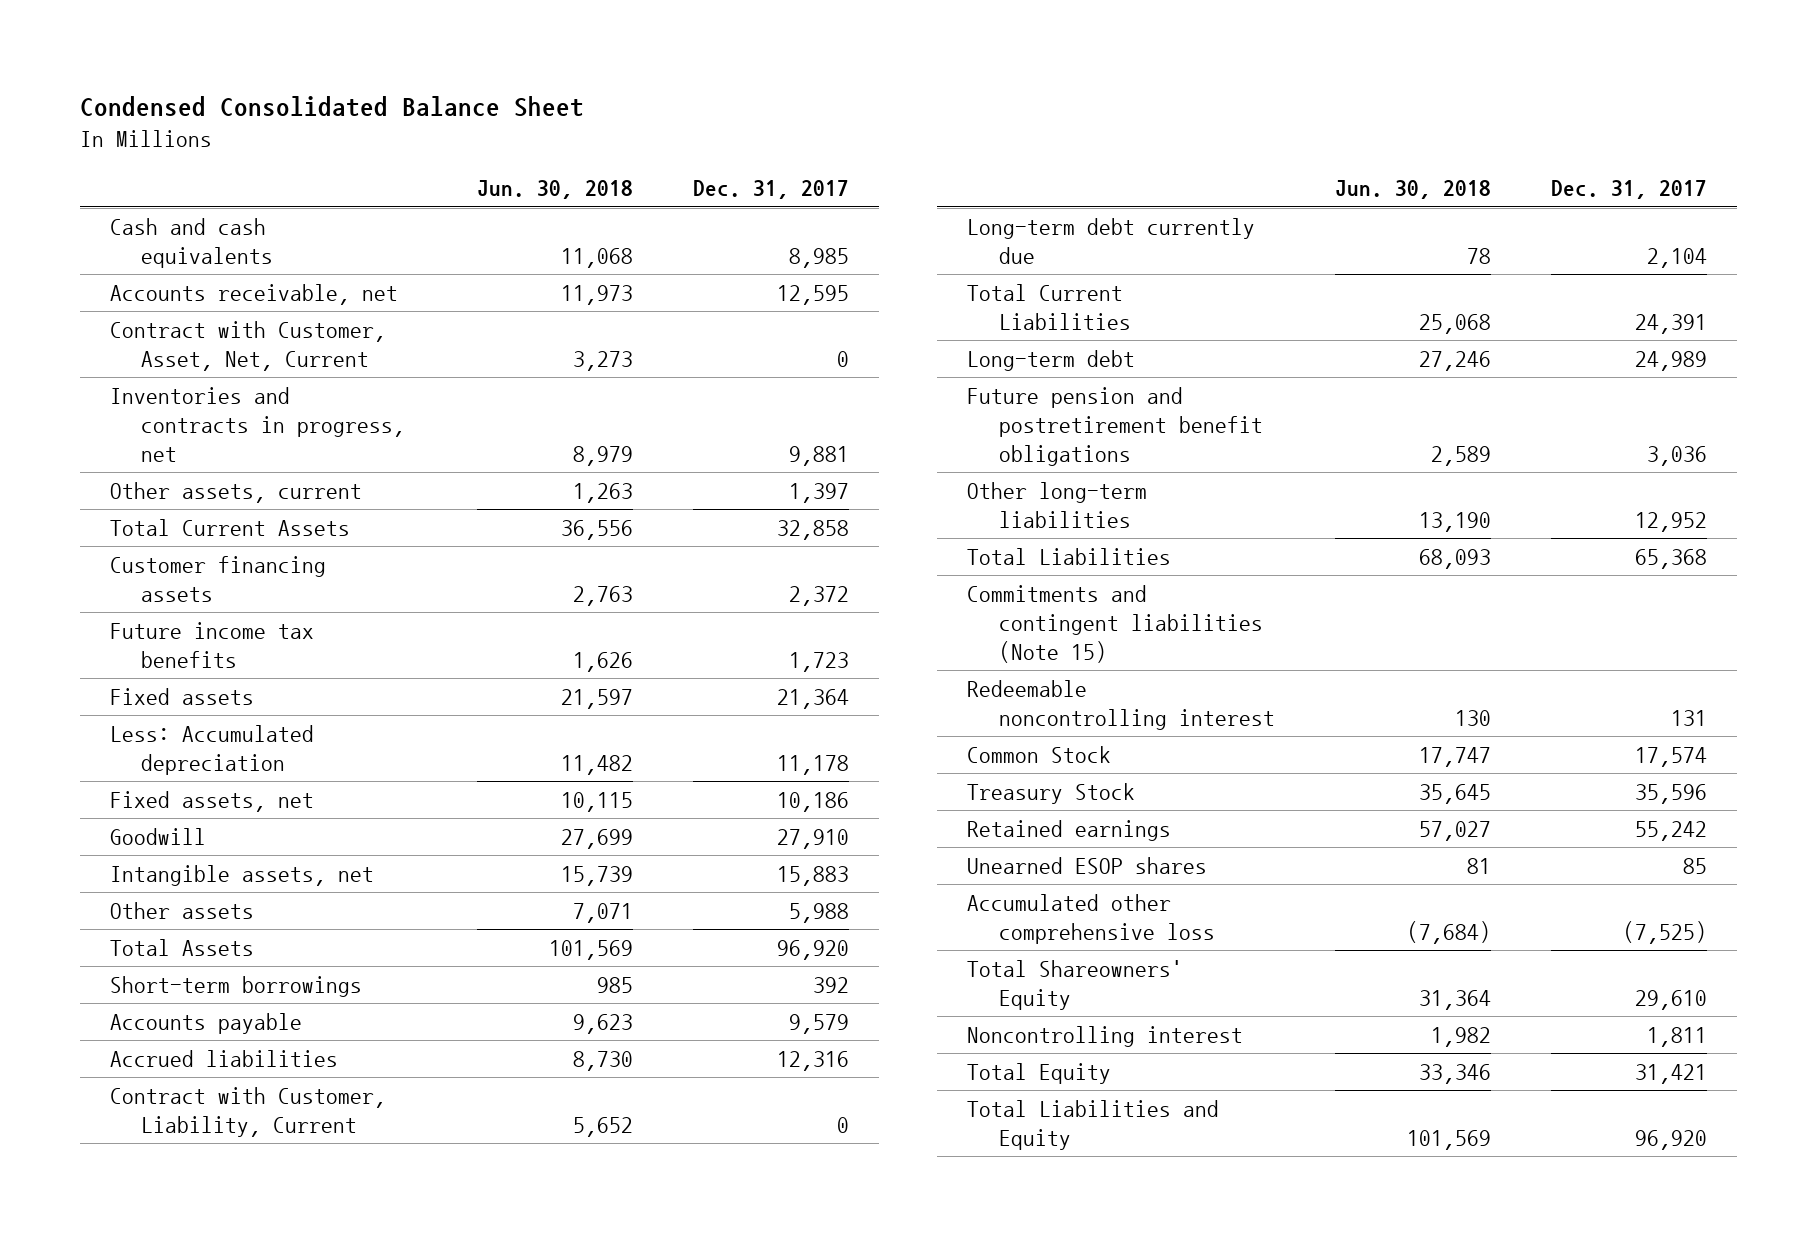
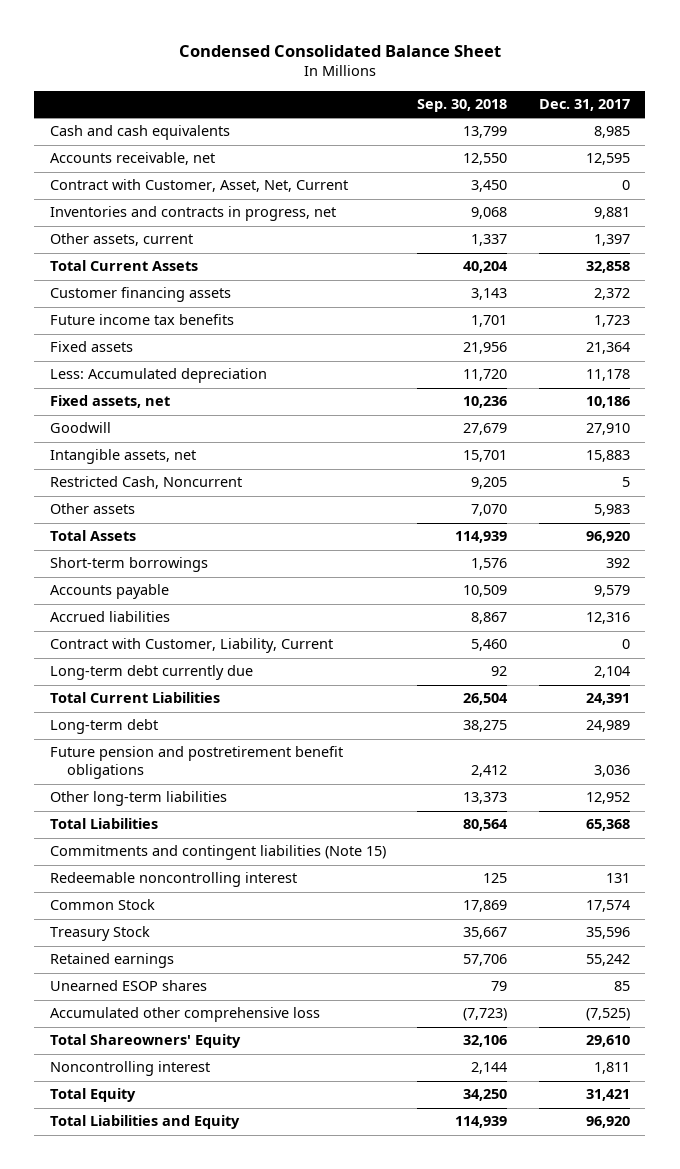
[477,180,634,200] Jun. 30, 2018 -> none
none -> [417,98,508,112] Sep. 30, 2018
none -> [49,476,242,490] Restricted Cash, Noncurrent
[789,902,850,923] 5,988 -> [593,504,630,517] 5,983

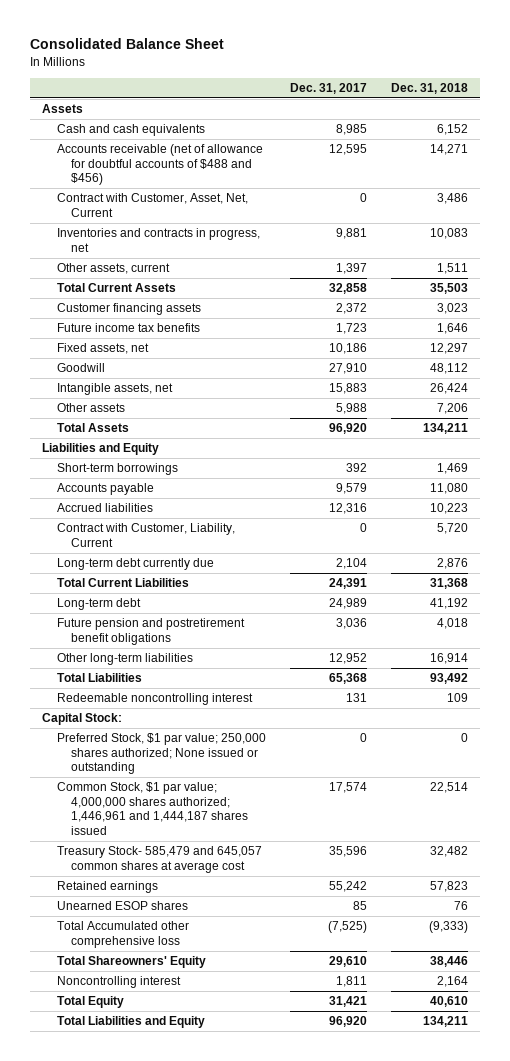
[178,44,501,57] Condensed Consolidated Balance Sheet -> [30,38,225,50] Consolidated Balance Sheet
[417,98,508,112] Sep. 30, 2018 -> none
none -> [390,83,468,95] Dec. 31, 2018
none -> [42,104,84,114] Assets
[49,152,215,166] Accounts receivable, net -> [56,144,263,186] Accounts receivable (net of allowance for doubtful accounts of $488 and $456)
[49,341,133,353] Fixed assets -> none
[49,368,267,384] Less: Accumulated depreciation -> none
[49,476,242,490] Restricted Cash, Noncurrent -> none
[593,504,630,517] 5,983 -> [335,403,367,415] 5,988
none -> [42,443,160,456] Liabilities and Equity
[49,845,386,861] Commitments and contingent liabilities (Note 15) -> none
none -> [42,713,123,726] Capital Stock:
none -> [56,733,266,775] Preferred Stock, $1 par value; 250,000 shares authorized; None issued or outstanding
[49,899,155,911] Common Stock -> [56,782,249,835] Common Stock, $1 par value; 4,000,000 shares authorized; 1,446,961 and 1,444,187 shares issued
[49,926,150,942] Treasury Stock -> [56,846,262,873] Treasury Stock- 585,479 and 645,057 common shares at average cost
[49,1007,320,1023] Accumulated other comprehensive loss -> [56,921,189,948] Total Accumulated other comprehensive loss

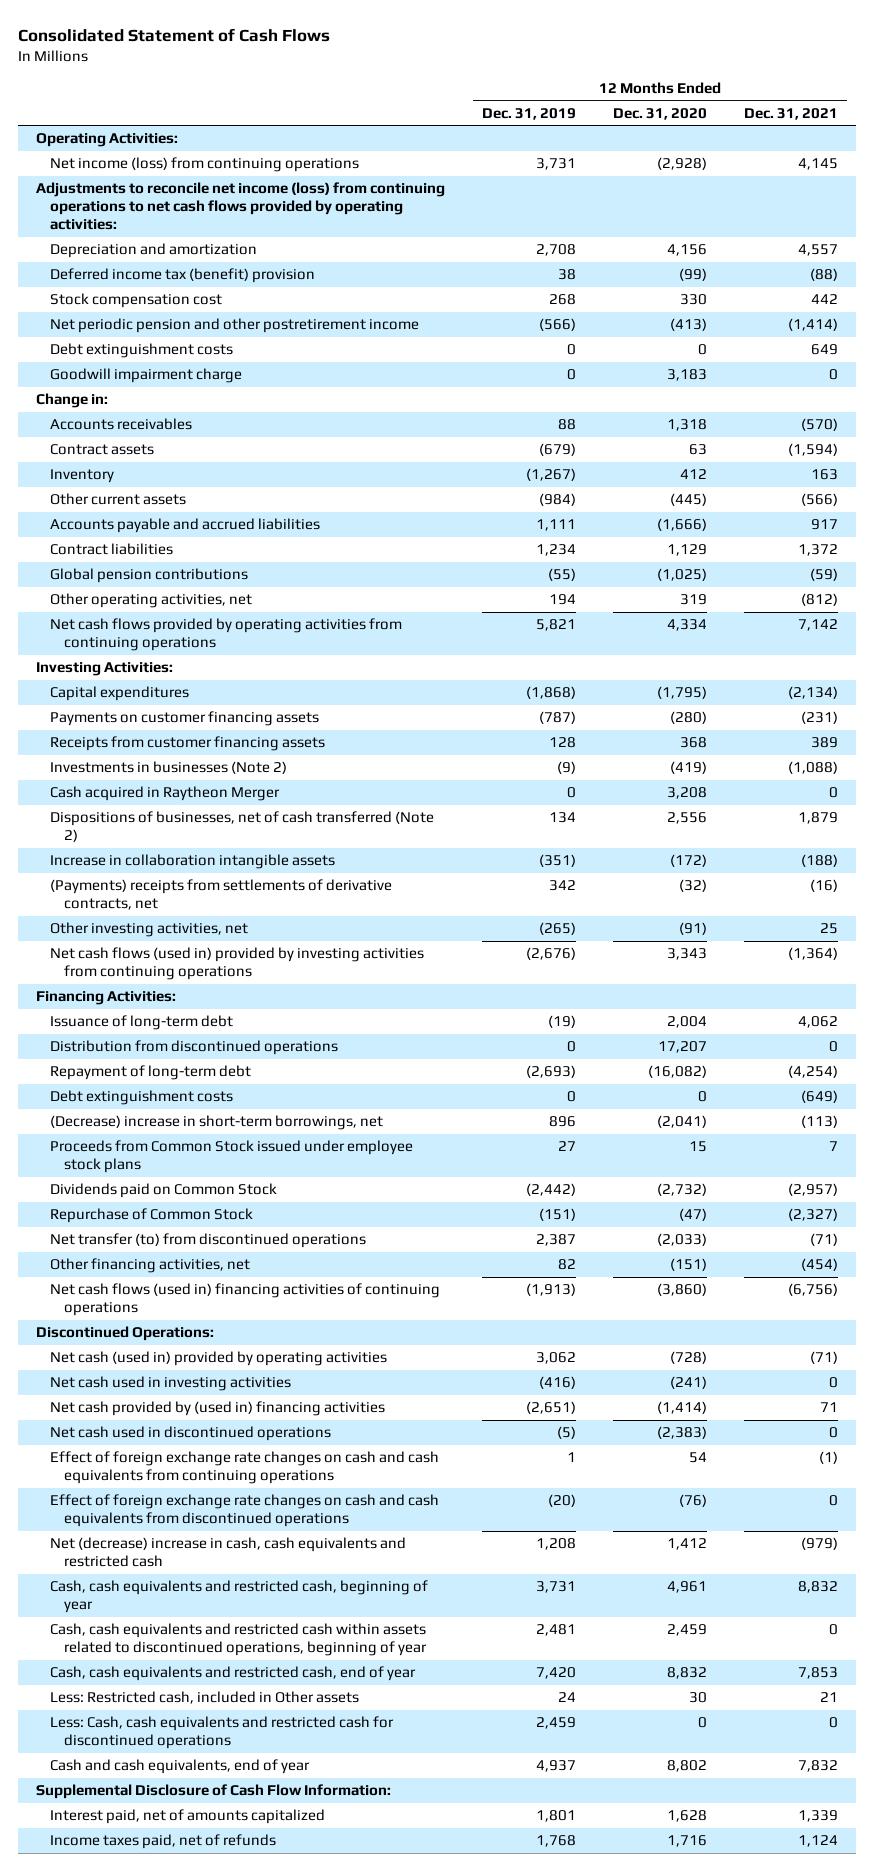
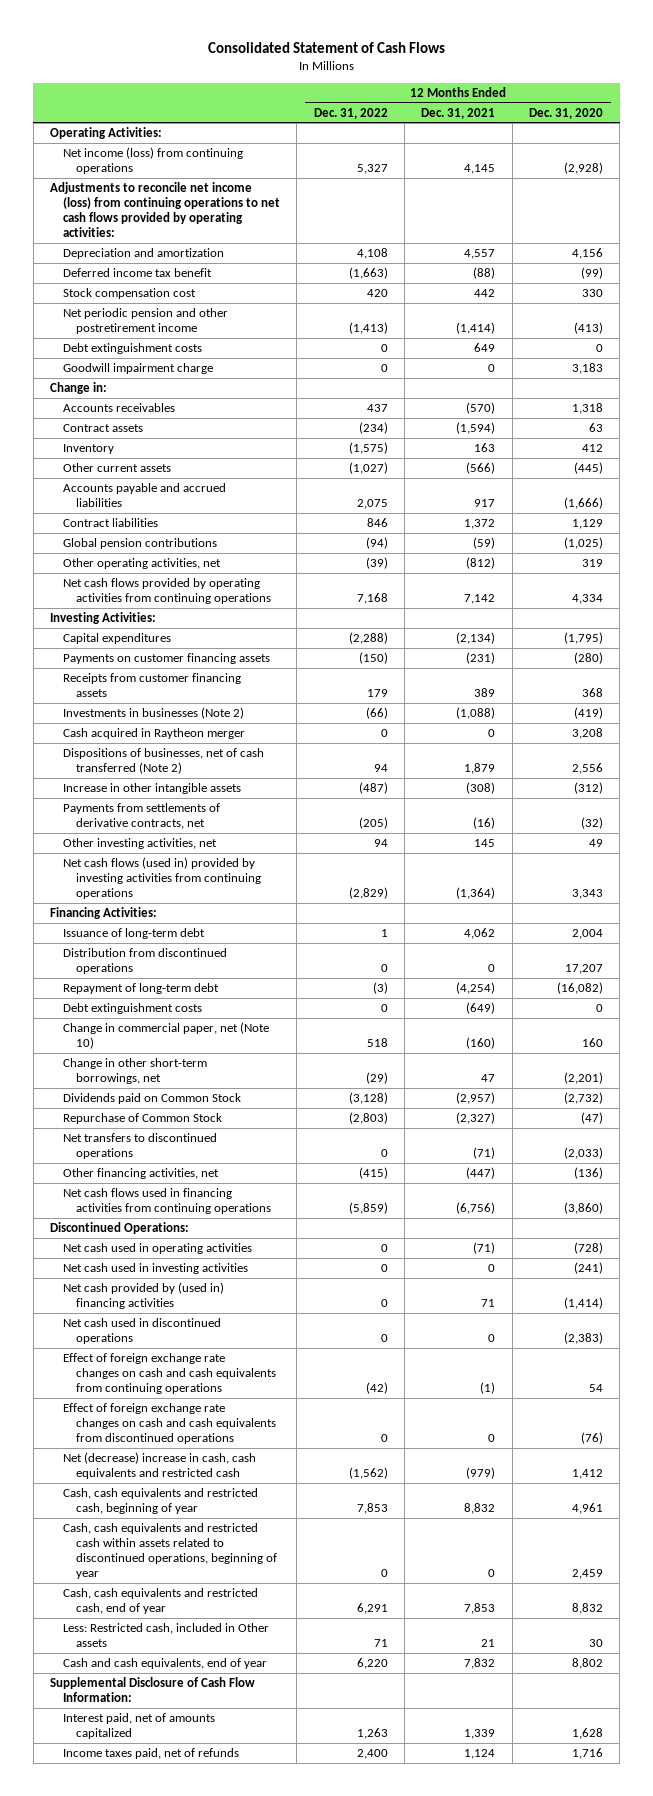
[482,107,577,120] Dec. 31, 2019 -> none
none -> [313,107,388,119] Dec. 31, 2022
[50,268,316,284] Deferred income tax (benefit) provision -> [63,268,213,278] Deferred income tax benefit
[50,786,281,802] Cash acquired in Raytheon Merger -> [63,728,246,740] Cash acquired in Raytheon merger
[50,854,336,870] Increase in collaboration intangible assets -> [63,783,242,795] Increase in other intangible assets
[670,854,708,868] (172) -> [574,782,604,795] (312)
[800,854,838,868] (188) -> [466,782,496,795] (308)
[50,879,393,911] (Payments) receipts from settlements of derivative contracts, net -> [63,803,221,829] Payments from settlements of derivative contracts, net
[679,922,708,936] (91) -> [589,839,604,848] 49
[819,923,838,935] 25 -> [474,839,496,848] 145
[50,1140,414,1174] Proceeds from Common Stock issued under employee stock plans -> none
none -> [63,1022,270,1049] Change in commercial paper, net (Note 10)
[50,1115,384,1131] (Decrease) increase in short-term borrowings, net -> [63,1058,208,1084] Change in other short-term borrowings, net
[657,1115,708,1129] (2,041) -> [564,1071,604,1084] (2,201)
[800,1115,838,1129] (113) -> [481,1073,496,1082] 47
[50,1233,367,1249] Net transfer (to) from discontinued operations -> [63,1133,218,1159] Net transfers to discontinued operations
[670,1258,708,1272] (151) -> [574,1167,604,1180] (136)
[800,1258,838,1272] (454) -> [466,1167,496,1180] (447)
[50,1283,441,1317] Net cash flows (used in) financing activities of continuing operations -> [63,1188,271,1214] Net cash flows used in financing activities from continuing operations
[50,1351,388,1367] Net cash (used in) provided by operating activities -> [63,1243,253,1255] Net cash used in operating activities
[50,1716,395,1750] Less: Cash, cash equivalents and restricted cash for discontinued operations -> none

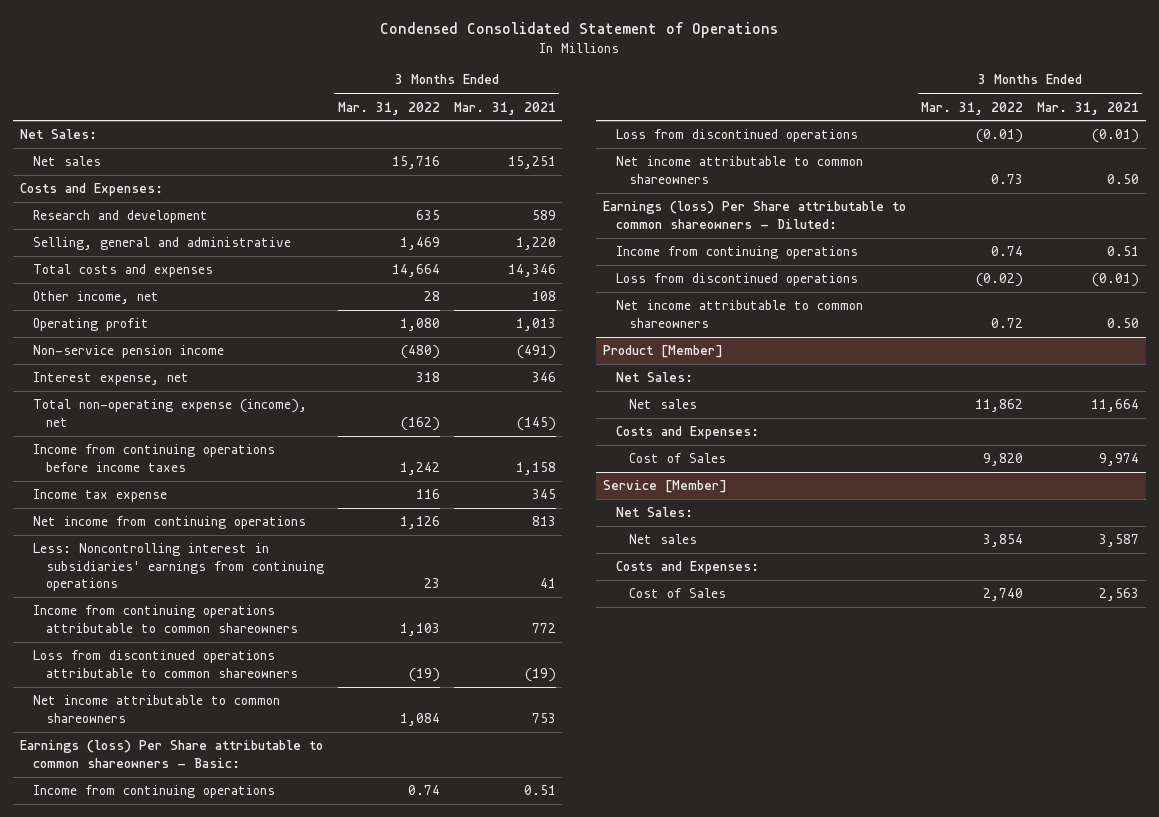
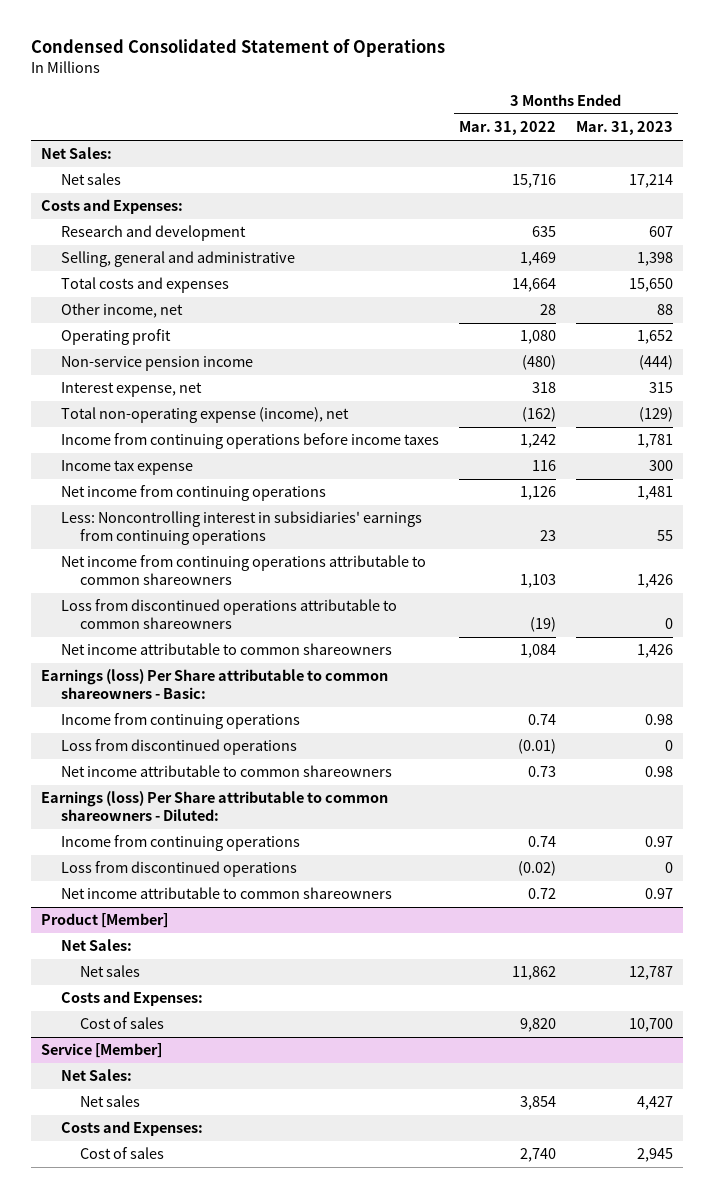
[453,101,556,115] Mar. 31, 2021 -> none
none -> [575,121,673,136] Mar. 31, 2023
[33,605,299,633] Income from continuing operations attributable to common shareowners -> [60,555,426,586] Net income from continuing operations attributable to common shareowners
[629,453,727,464] Cost of Sales -> [80,1017,165,1030] Cost of sales
[629,588,727,599] Cost of Sales -> [80,1147,165,1160] Cost of sales

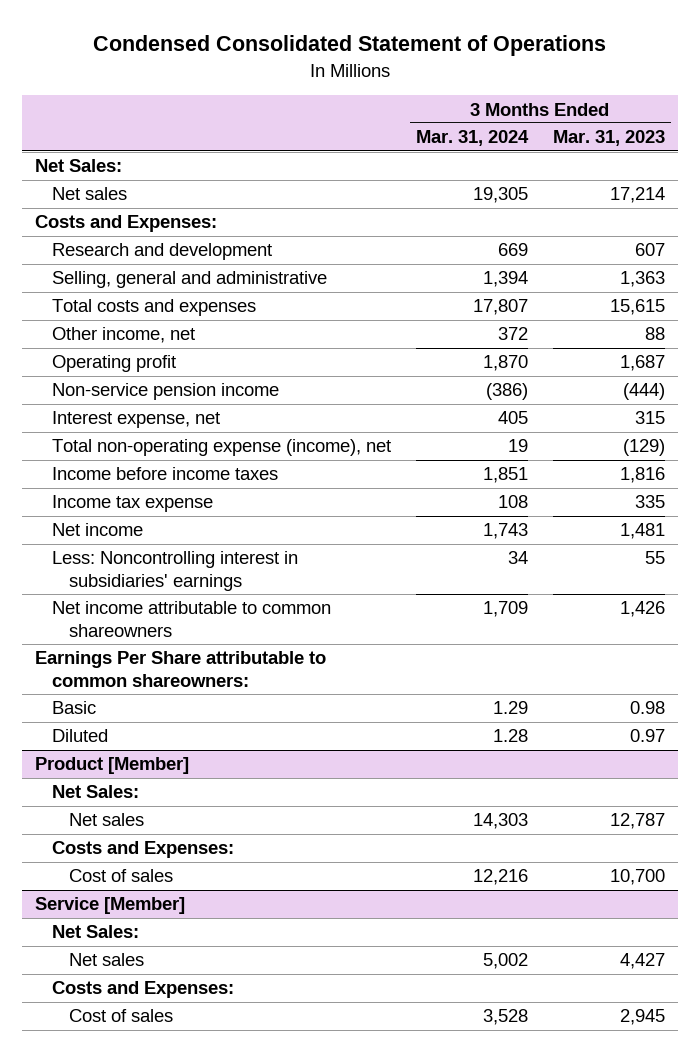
[458,121,556,136] Mar. 31, 2022 -> none
none -> [415,130,529,147] Mar. 31, 2024
[636,252,673,267] 1,398 -> [620,271,666,288] 1,363
[628,278,673,293] 15,650 -> [610,299,666,316] 15,615
[636,330,673,345] 1,652 -> [620,355,666,372] 1,687
[60,555,426,586] Net income from continuing operations attributable to common shareowners -> none
[60,599,397,630] Loss from discontinued operations attributable to common shareowners -> none
[60,433,439,450] Income from continuing operations before income taxes -> [51,467,278,481] Income before income taxes
[636,434,673,449] 1,781 -> [620,467,666,484] 1,816
[648,460,673,472] 300 -> [635,495,666,509] 335
[60,485,326,502] Net income from continuing operations -> [51,523,143,537] Net income
[60,511,422,546] Less: Noncontrolling interest in subsidiaries' earnings from continuing operations -> [51,551,298,591] Less: Noncontrolling interest in subsidiaries' earnings
[60,713,300,730] Income from continuing operations -> none
[60,739,297,756] Loss from discontinued operations -> none
[41,791,389,822] Earnings (loss) Per Share attributable to common shareowners - Diluted: -> none
[60,835,300,852] Income from continuing operations -> none
[60,861,297,878] Loss from discontinued operations -> none
[41,669,389,700] Earnings (loss) Per Share attributable to common shareowners - Basic: -> [34,651,326,687] Earnings Per Share attributable to common shareowners:
[60,765,392,778] Net income attributable to common shareowners -> [51,701,96,715] Basic
[60,887,392,900] Net income attributable to common shareowners -> [51,729,108,743] Diluted

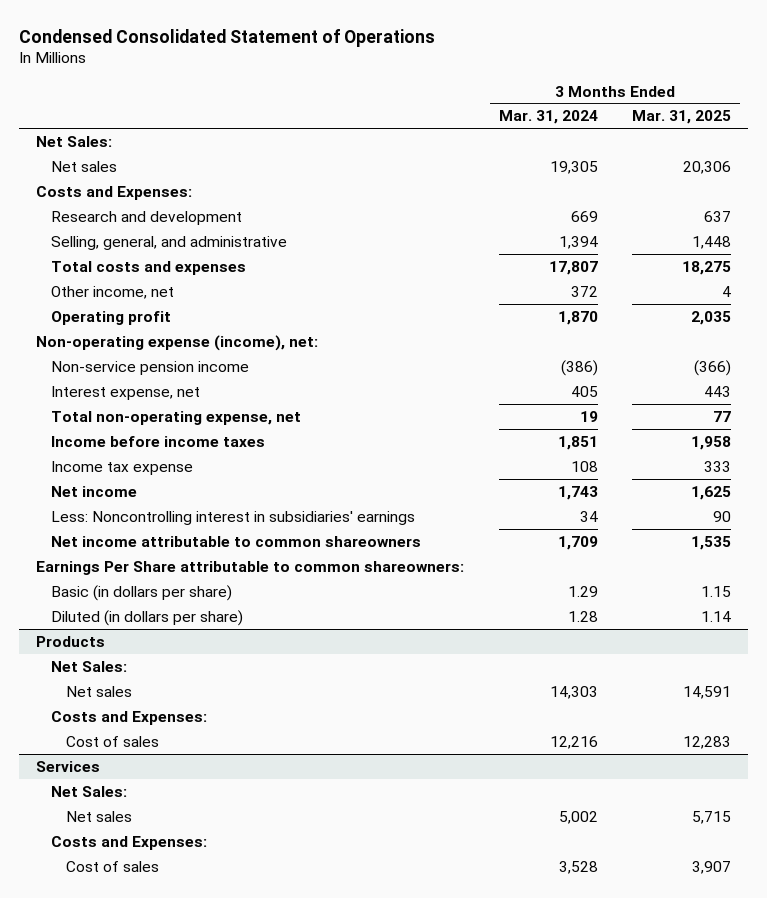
[553,130,666,147] Mar. 31, 2023 -> none
none -> [631,110,731,125] Mar. 31, 2025
[51,271,327,289] Selling, general and administrative -> [50,235,287,250] Selling, general, and administrative
none -> [36,334,319,351] Non-operating expense (income), net:
[51,439,391,457] Total non-operating expense (income), net -> [50,410,301,425] Total non-operating expense, net
[51,701,96,715] Basic -> [50,584,232,601] Basic (in dollars per share)
[51,729,108,743] Diluted -> [50,609,243,626] Diluted (in dollars per share)
[34,757,189,775] Product [Member] -> [36,635,106,647] Products
[34,897,185,915] Service [Member] -> [36,760,101,772] Services

